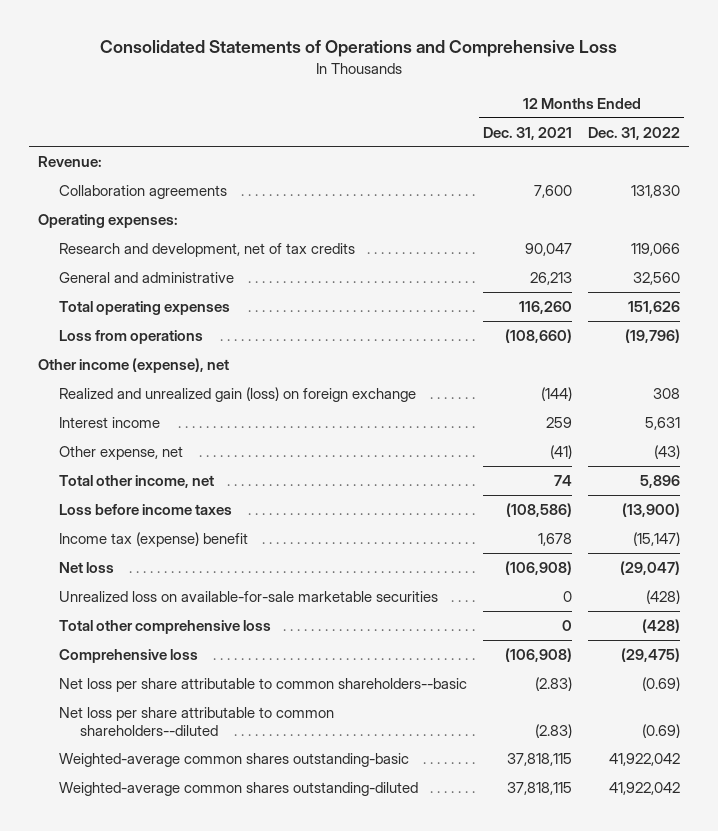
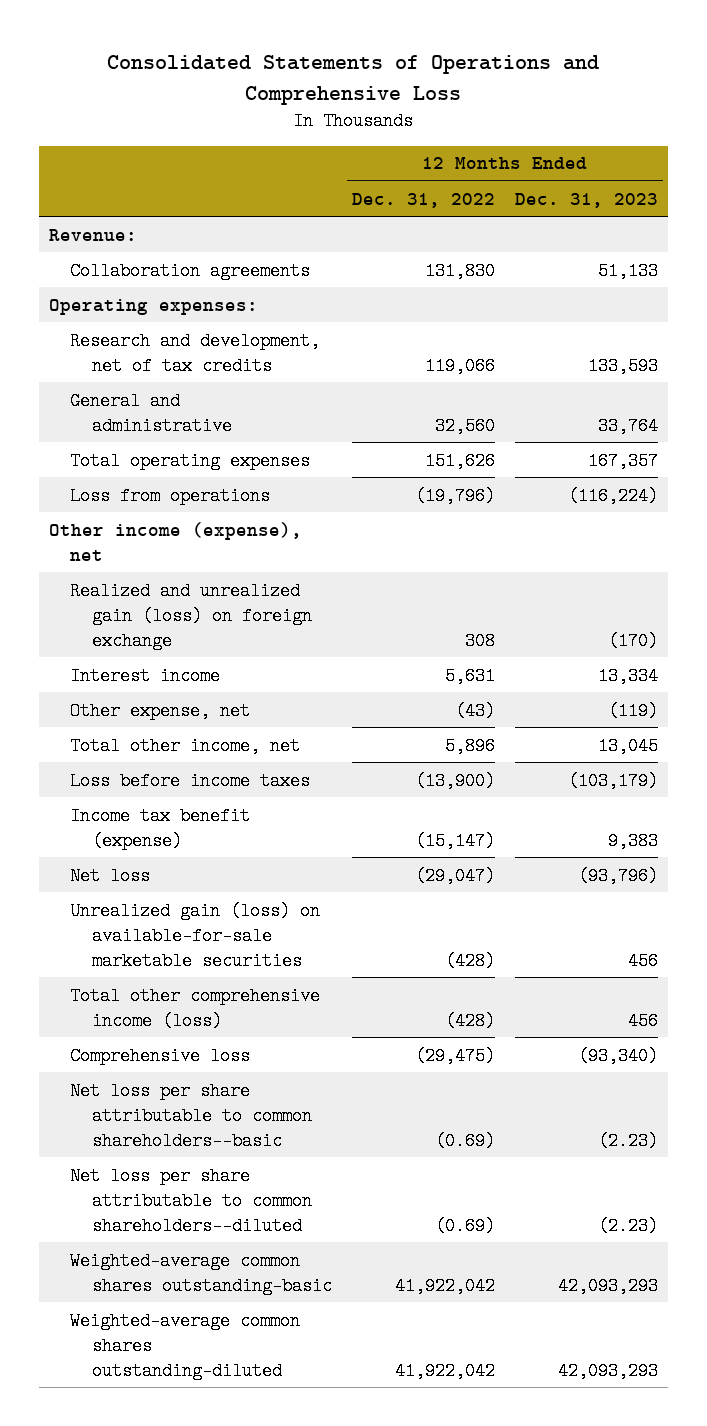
[483,126,573,140] Dec. 31, 2021 -> none
none -> [514,192,658,208] Dec. 31, 2023
[59,531,249,547] Income tax (expense) benefit -> [70,806,251,850] Income tax benefit (expense)
[59,590,439,602] Unrealized loss on available-for-sale marketable securities -> [70,901,321,970] Unrealized gain (loss) on available-for-sale marketable securities
[59,619,272,634] Total other comprehensive loss -> [70,986,321,1030] Total other comprehensive income (loss)

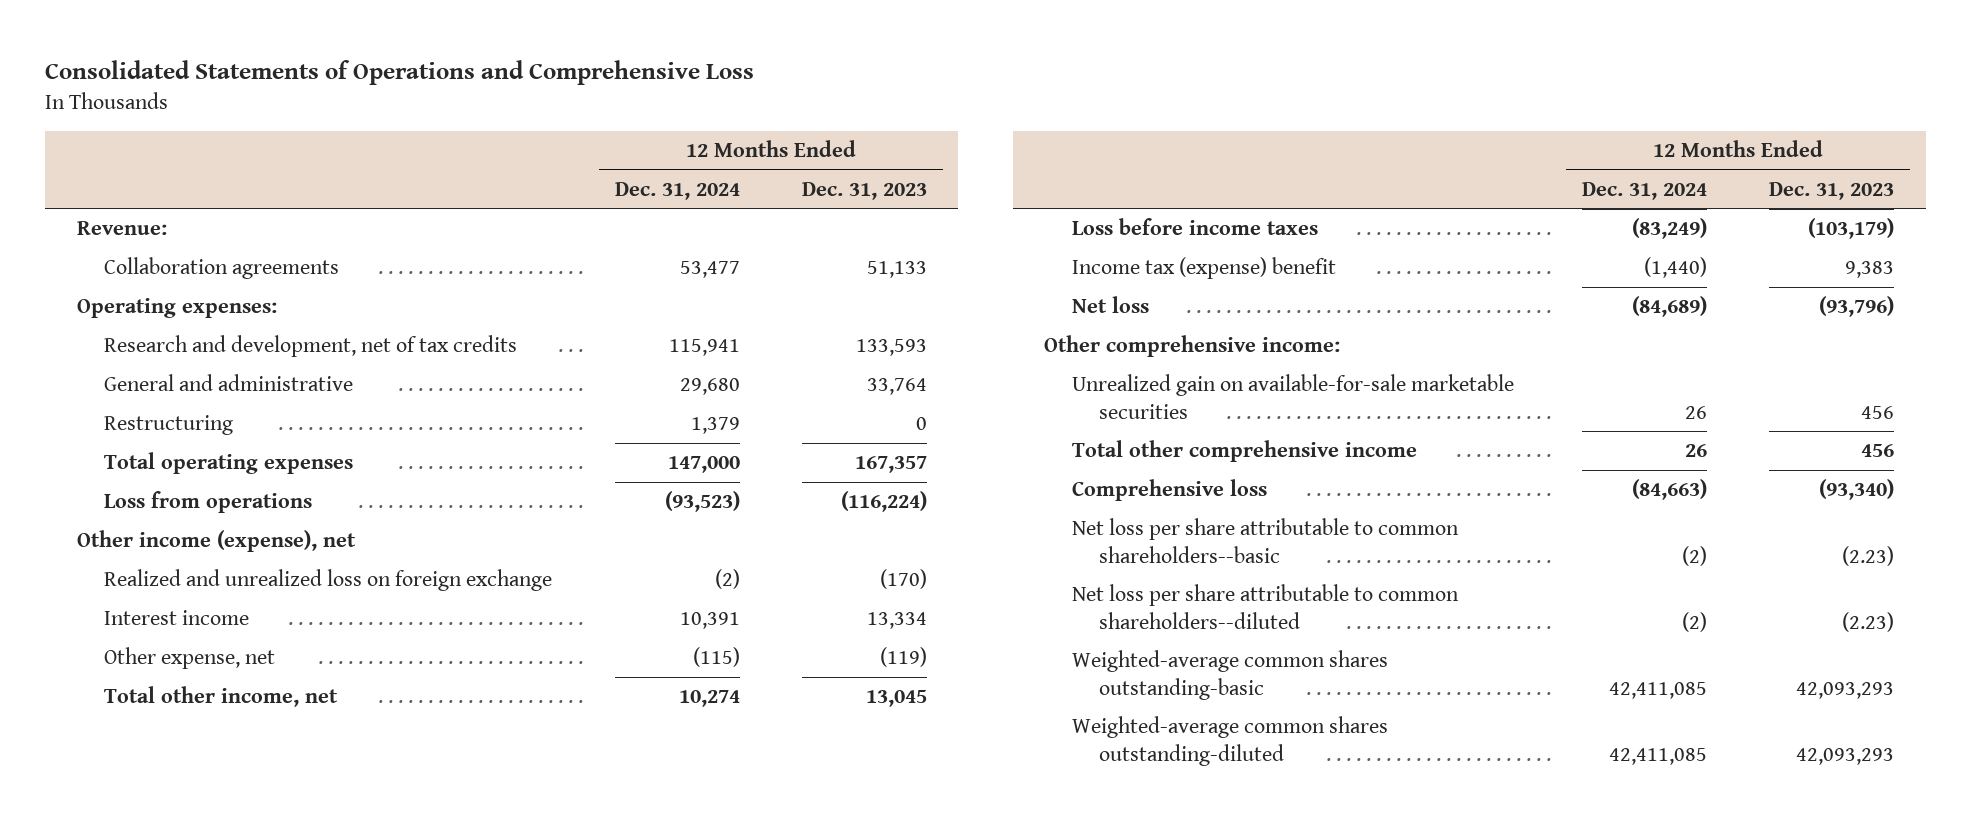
[351,192,495,208] Dec. 31, 2022 -> none
none -> [614,181,740,200] Dec. 31, 2024
none -> [104,415,234,436] Restructuring
[70,581,312,650] Realized and unrealized gain (loss) on foreign exchange -> [104,569,553,592] Realized and unrealized loss on foreign exchange
[70,806,251,850] Income tax benefit (expense) -> [1071,257,1336,280] Income tax (expense) benefit
none -> [1043,335,1340,358] Other comprehensive income:
[70,901,321,970] Unrealized gain (loss) on available-for-sale marketable securities -> [1071,374,1514,419] Unrealized gain on available-for-sale marketable securities
[70,986,321,1030] Total other comprehensive income (loss) -> [1071,440,1417,463] Total other comprehensive income

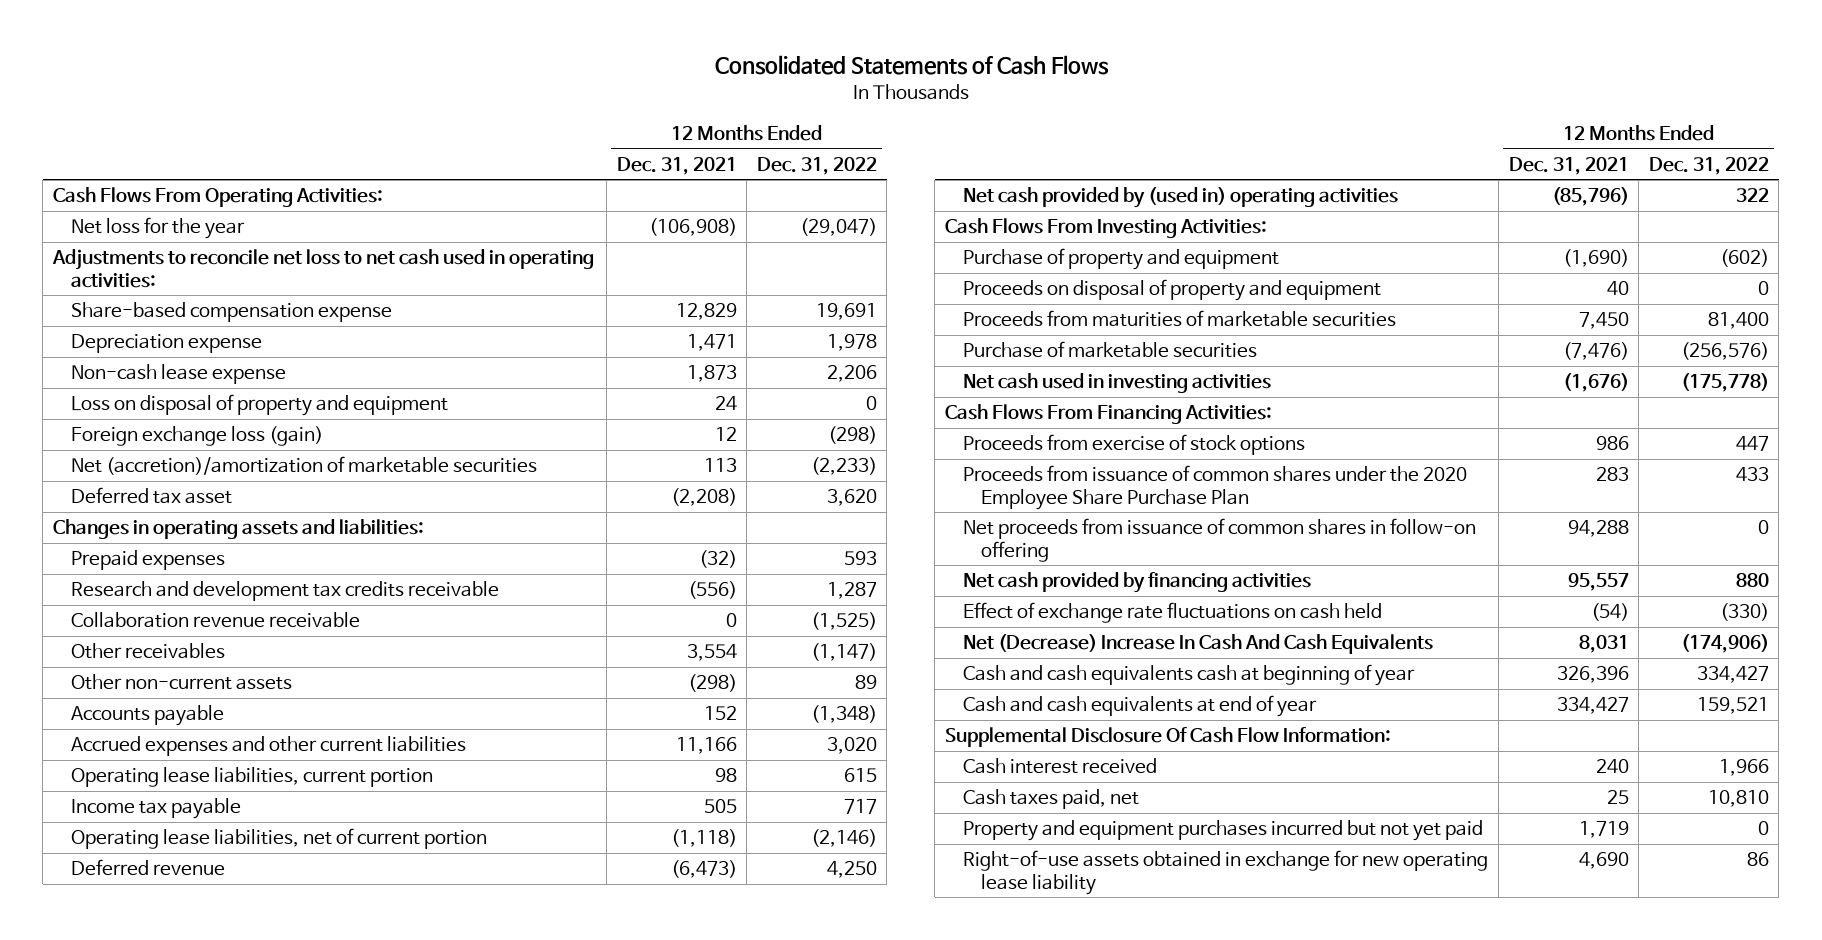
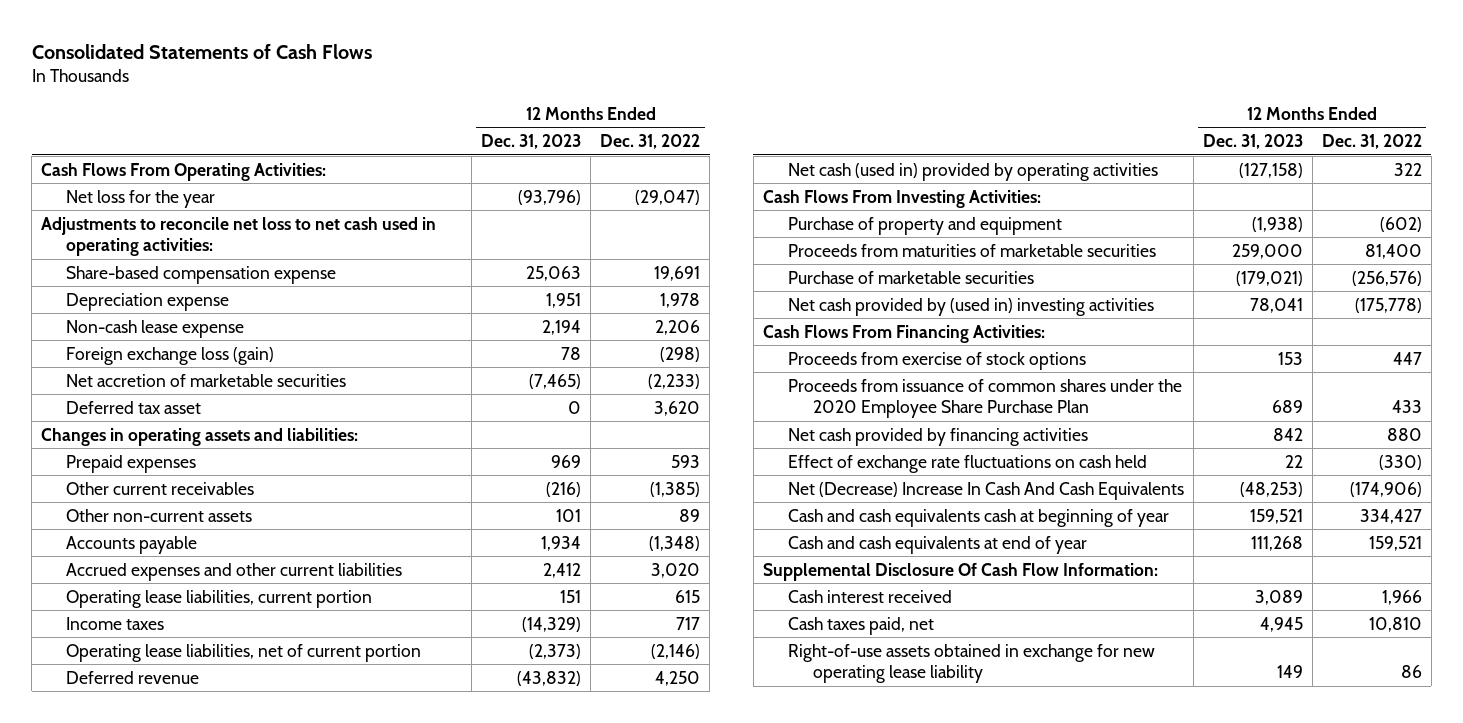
[616,156,737,175] Dec. 31, 2021 -> none
none -> [481,134,582,150] Dec. 31, 2023
[71,394,449,417] Loss on disposal of property and equipment -> none
[71,456,538,476] Net (accretion)/amortization of marketable securities -> [66,373,347,387] Net accretion of marketable securities
[71,581,500,602] Research and development tax credits receivable -> none
[71,612,361,629] Collaboration revenue receivable -> none
[71,643,226,660] Other receivables -> [66,481,255,495] Other current receivables
[810,643,877,662] (1,147) -> [650,481,701,497] (1,385)
[71,798,242,820] Income tax payable -> [66,616,165,630] Income taxes
[963,187,1399,209] Net cash provided by (used in) operating activities -> [787,162,1158,181] Net cash (used in) provided by operating activities
[963,279,1382,302] Proceeds on disposal of property and equipment -> none
[963,373,1272,394] Net cash used in investing activities -> [787,297,1154,316] Net cash provided by (used in) investing activities
[963,518,1477,562] Net proceeds from issuance of common shares in follow-on offering -> none
[963,820,1484,842] Property and equipment purchases incurred but not yet paid -> none

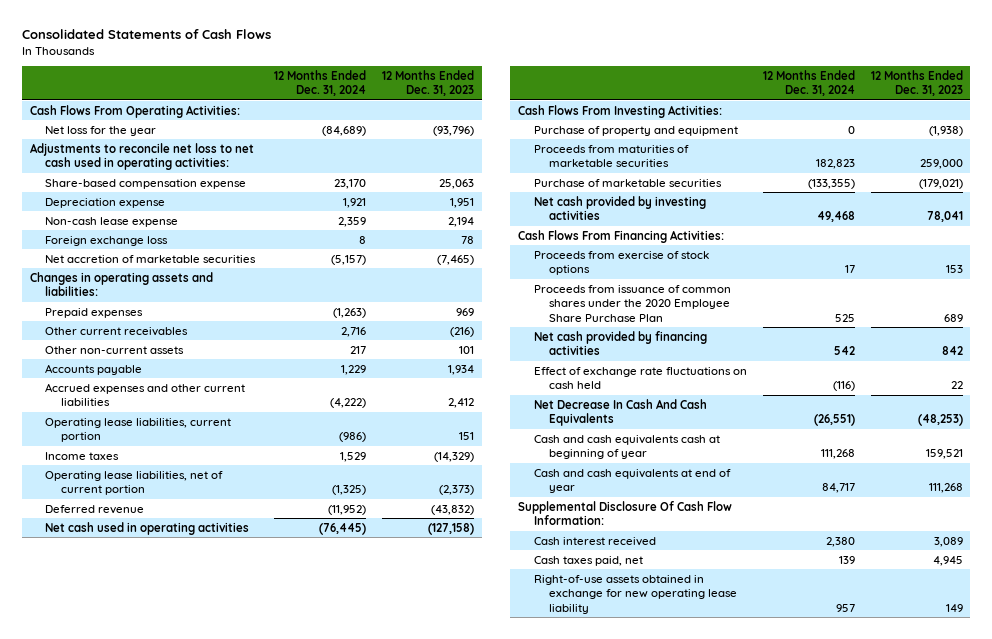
[600,134,701,150] Dec. 31, 2022 -> none
none -> [274,69,367,97] 12 Months Ended Dec. 31, 2024
[66,346,275,365] Foreign exchange loss (gain) -> [45,235,169,246] Foreign exchange loss
[66,400,202,414] Deferred tax asset -> none
[787,162,1158,181] Net cash (used in) provided by operating activities -> [45,521,250,535] Net cash used in operating activities
[787,297,1154,316] Net cash provided by (used in) investing activities -> [533,195,706,221] Net cash provided by investing activities
[787,481,1184,500] Net (Decrease) Increase In Cash And Cash Equivalents -> [533,398,707,427] Net Decrease In Cash And Cash Equivalents

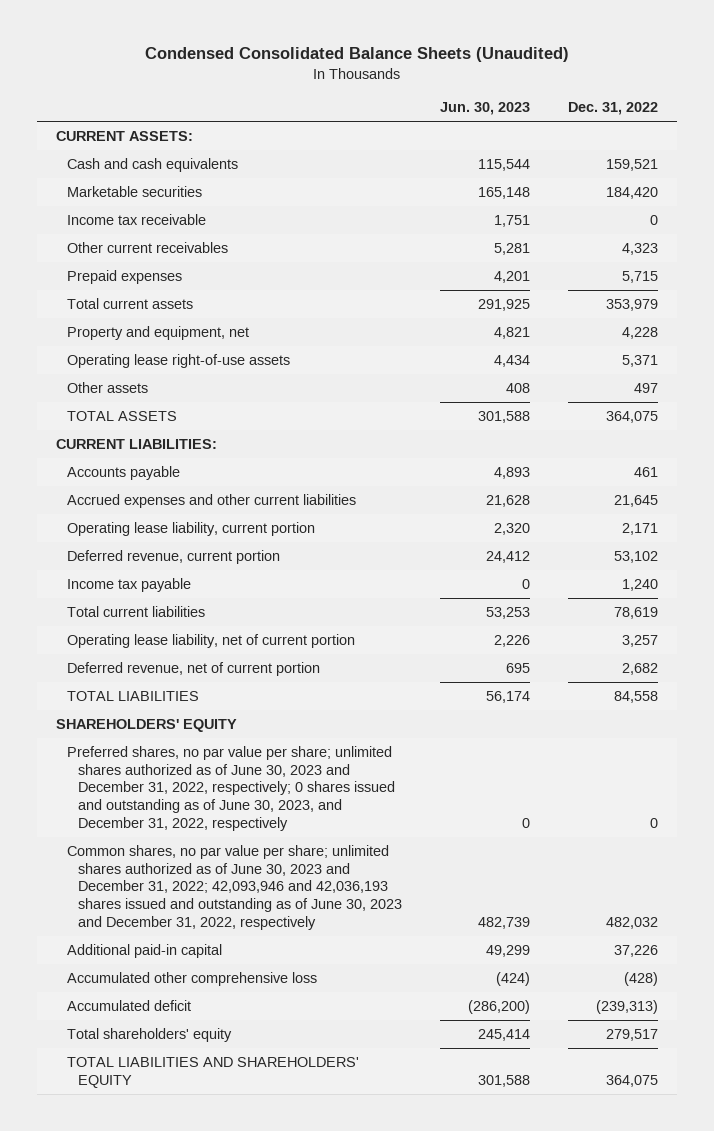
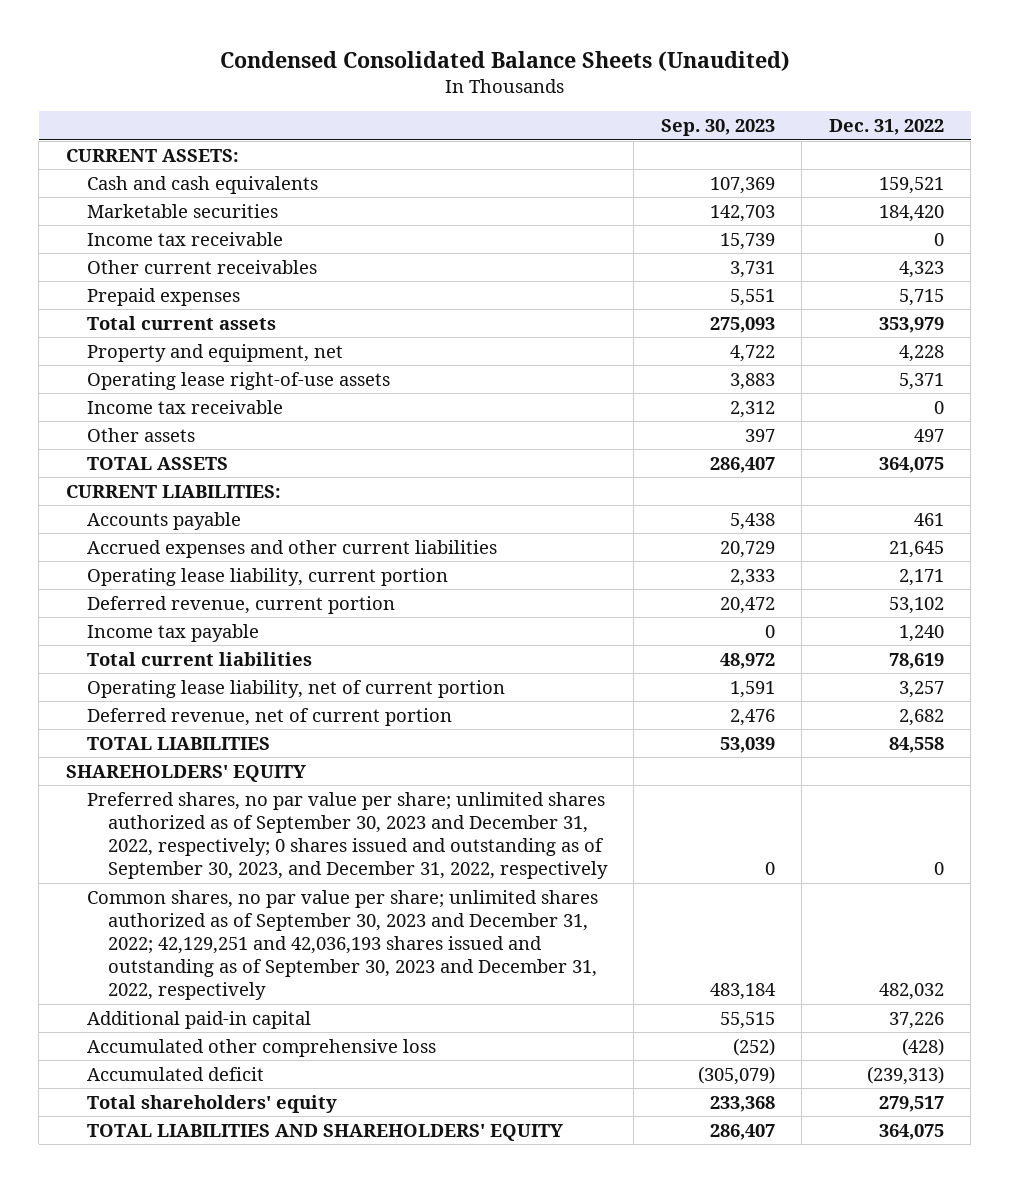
[439,102,530,116] Jun. 30, 2023 -> none
none -> [660,119,775,137] Sep. 30, 2023
none -> [86,399,283,414] Income tax receivable
[66,745,395,831] Preferred shares, no par value per share; unlimited shares authorized as of June 30, 2023 and December 31, 2022, respectively; 0 shares issued and outstanding as of June 30, 2023, and December 31, 2022, respectively -> [86,791,608,880] Preferred shares, no par value per share; unlimited shares authorized as of September 30, 2023 and December 31, 2022, respectively; 0 shares issued and outstanding as of September 30, 2023, and December 31, 2022, respectively
[66,844,402,930] Common shares, no par value per share; unlimited shares authorized as of June 30, 2023 and December 31, 2022; 42,093,946 and 42,036,193 shares issued and outstanding as of June 30, 2023 and December 31, 2022, respectively -> [86,889,598,1001] Common shares, no par value per share; unlimited shares authorized as of September 30, 2023 and December 31, 2022; 42,129,251 and 42,036,193 shares issued and outstanding as of September 30, 2023 and December 31, 2022, respectively

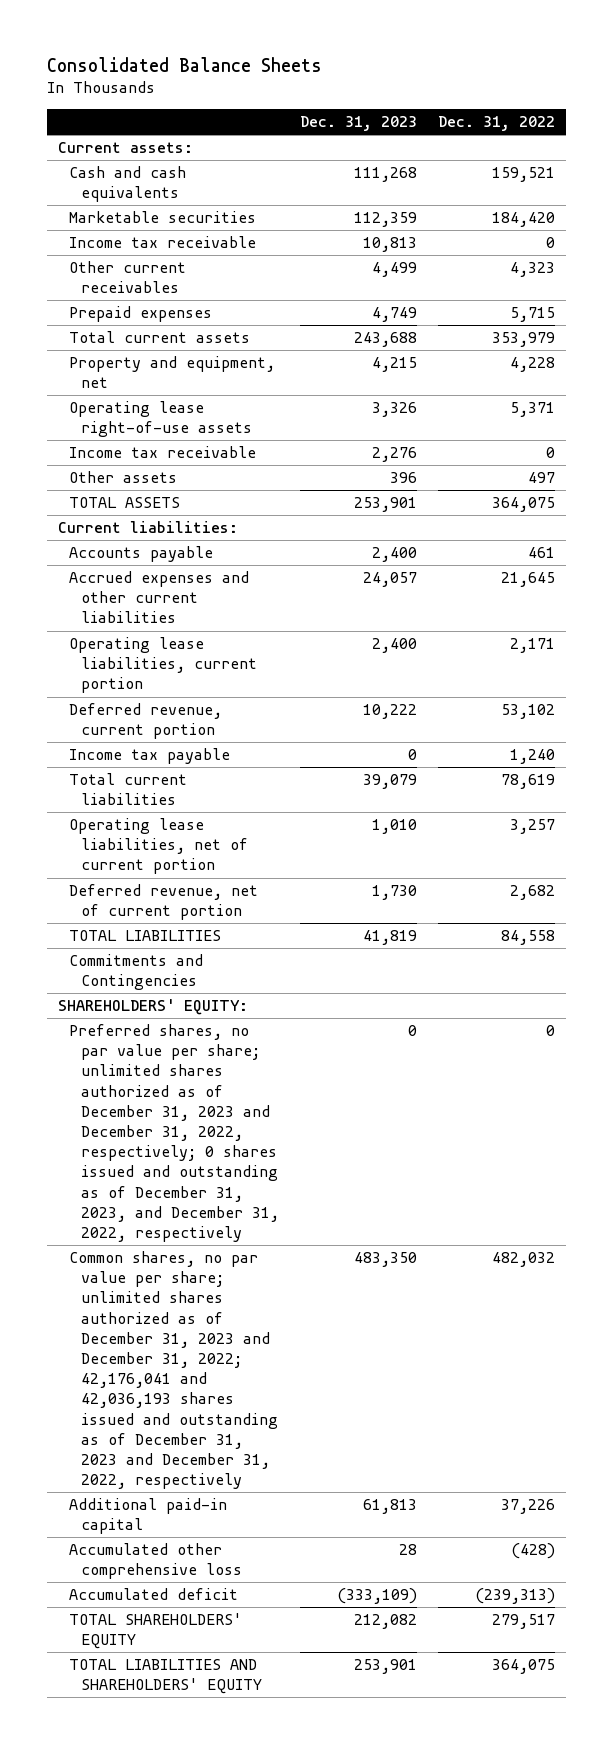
[219,50,790,71] Condensed Consolidated Balance Sheets (Unaudited) -> [47,56,323,72] Consolidated Balance Sheets
[660,119,775,137] Sep. 30, 2023 -> none
none -> [300,116,418,132] Dec. 31, 2023
[65,148,239,162] CURRENT ASSETS: -> [57,142,193,154] Current assets:
[65,484,281,498] CURRENT LIABILITIES: -> [57,521,238,534] Current liabilities:
[86,567,448,586] Operating lease liability, current portion -> [69,637,258,694] Operating lease liabilities, current portion
[86,679,505,698] Operating lease liability, net of current portion -> [69,818,249,875] Operating lease liabilities, net of current portion
none -> [69,954,204,991] Commitments and Contingencies
[65,764,306,782] SHAREHOLDERS' EQUITY -> [57,999,248,1016] SHAREHOLDERS' EQUITY:
[86,791,608,880] Preferred shares, no par value per share; unlimited shares authorized as of September 30, 2023 and December 31, 2022, respectively; 0 shares issued and outstanding as of September 30, 2023, and December 31, 2022, respectively -> [69,1024,280,1242] Preferred shares, no par value per share; unlimited shares authorized as of December 31, 2023 and December 31, 2022, respectively; 0 shares issued and outstanding as of December 31, 2023, and December 31, 2022, respectively
[86,889,598,1001] Common shares, no par value per share; unlimited shares authorized as of September 30, 2023 and December 31, 2022; 42,129,251 and 42,036,193 shares issued and outstanding as of September 30, 2023 and December 31, 2022, respectively -> [69,1251,279,1490] Common shares, no par value per share; unlimited shares authorized as of December 31, 2023 and December 31, 2022; 42,176,041 and 42,036,193 shares issued and outstanding as of December 31, 2023 and December 31, 2022, respectively
[86,1094,337,1113] Total shareholders' equity -> [69,1613,243,1650] TOTAL SHAREHOLDERS' EQUITY

